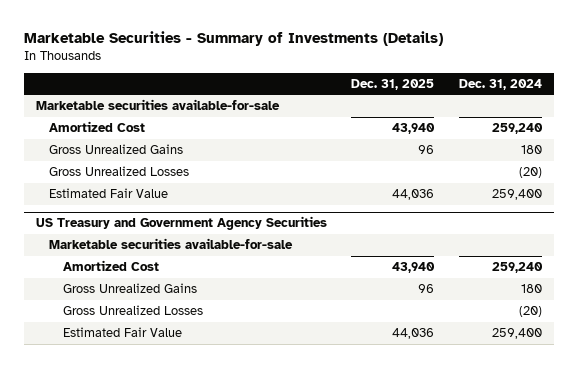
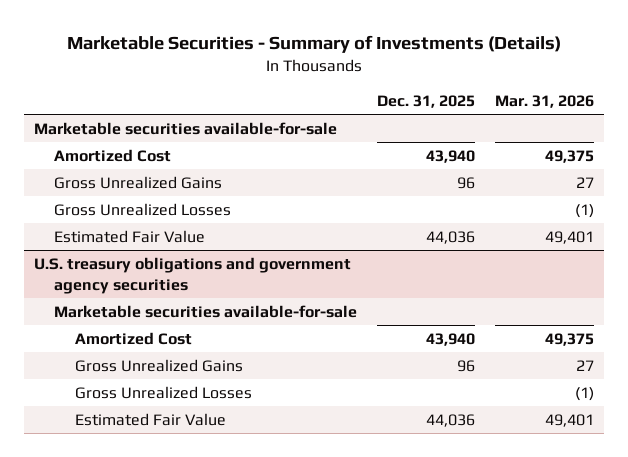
[458,78,542,90] Dec. 31, 2024 -> none
none -> [495,94,595,108] Mar. 31, 2026
[35,216,327,231] US Treasury and Government Agency Securities -> [33,256,351,294] U.S. treasury obligations and government agency securities

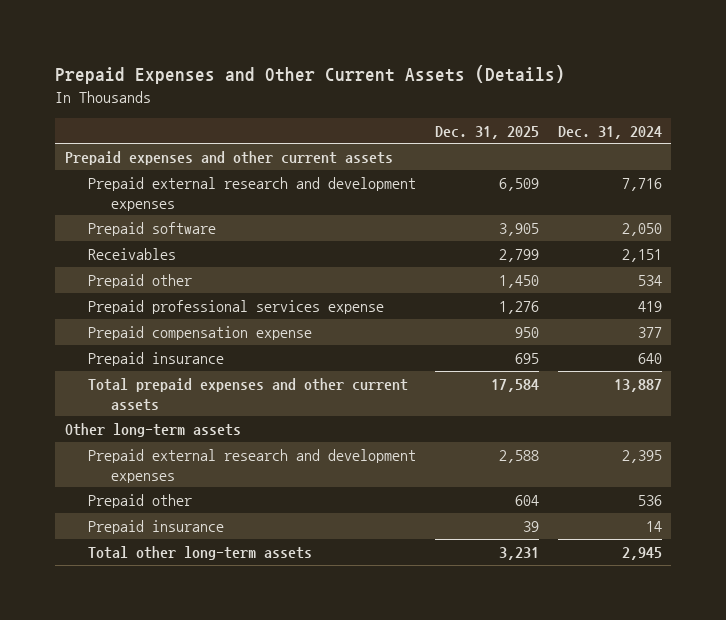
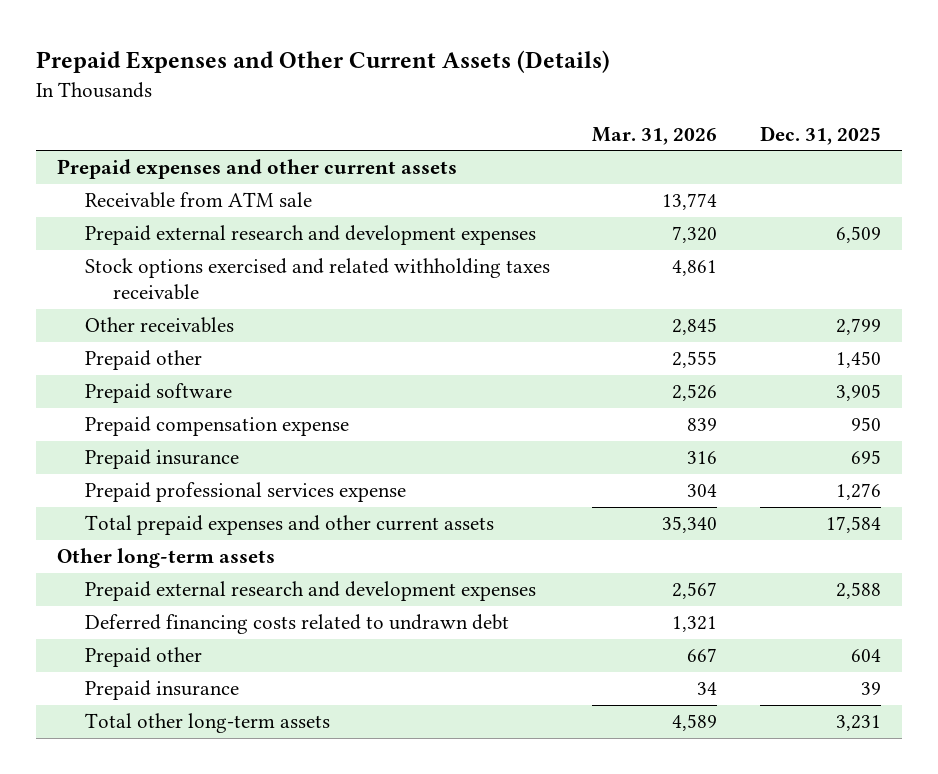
[557,125,662,139] Dec. 31, 2024 -> none
none -> [592,126,718,145] Mar. 31, 2026
none -> [85,192,313,209] Receivable from ATM sale
none -> [85,258,551,301] Stock options exercised and related withholding taxes receivable
[87,247,176,260] Receivables -> [85,317,235,334] Other receivables
[87,221,216,236] Prepaid software -> [85,383,233,404] Prepaid software
[87,299,384,314] Prepaid professional services expense -> [85,482,407,503] Prepaid professional services expense
none -> [85,614,510,635] Deferred financing costs related to undrawn debt

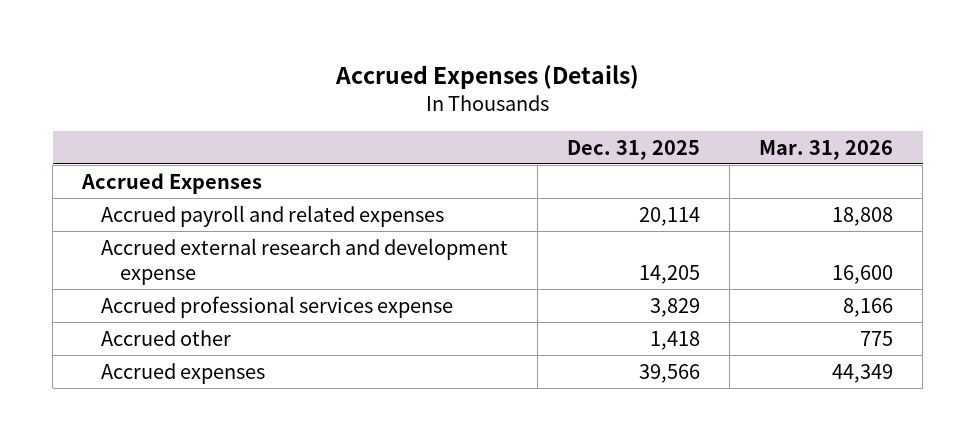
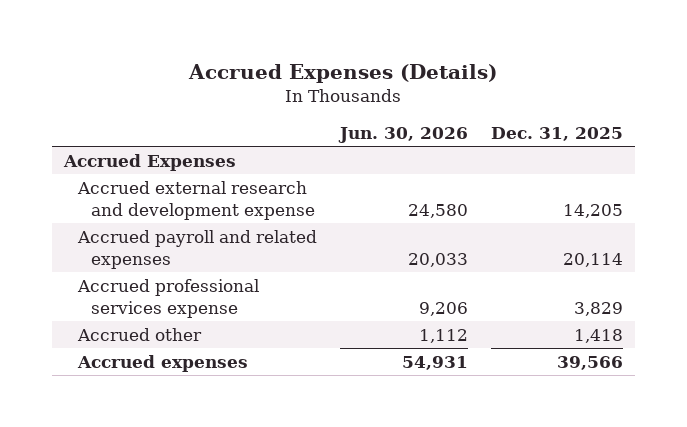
[759,139,894,160] Mar. 31, 2026 -> none
none -> [337,126,468,143] Jun. 30, 2026
[101,204,445,227] Accrued payroll and related expenses -> [76,229,317,269] Accrued payroll and related expenses

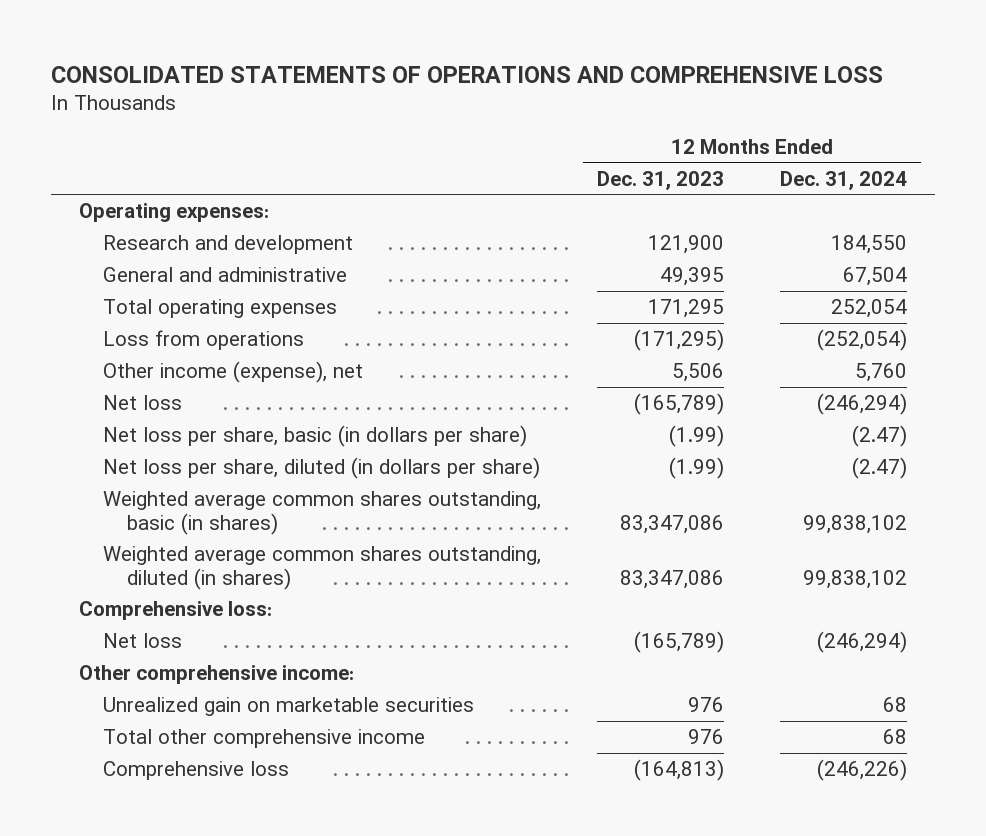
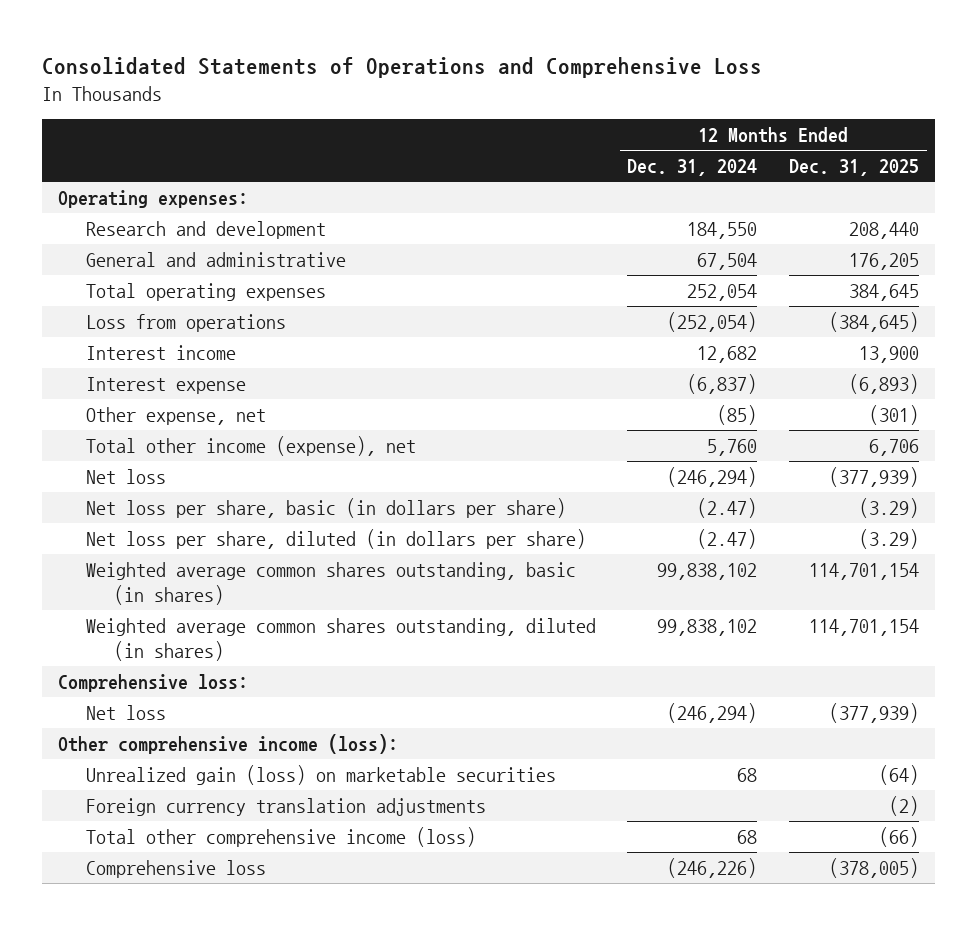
[51,65,884,83] CONSOLIDATED STATEMENTS OF OPERATIONS AND COMPREHENSIVE LOSS -> [41,56,762,78] Consolidated Statements of Operations and Comprehensive Loss
[597,170,725,190] Dec. 31, 2023 -> none
none -> [788,159,919,177] Dec. 31, 2025
none -> [85,344,236,360] Interest income
none -> [85,376,246,394] Interest expense
none -> [85,406,266,425] Other expense, net
[103,361,364,384] Other income (expense), net -> [85,435,416,456] Total other income (expense), net
[79,665,355,685] Other comprehensive income: -> [57,733,398,754] Other comprehensive income (loss):
[103,697,475,717] Unrealized gain on marketable securities -> [85,764,556,785] Unrealized gain (loss) on marketable securities
none -> [85,797,486,816] Foreign currency translation adjustments
[103,729,426,749] Total other comprehensive income -> [85,826,476,847] Total other comprehensive income (loss)

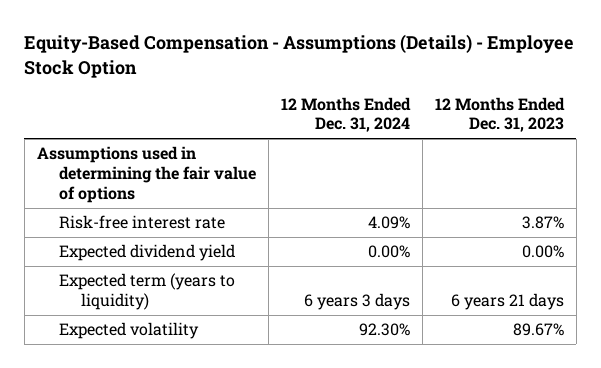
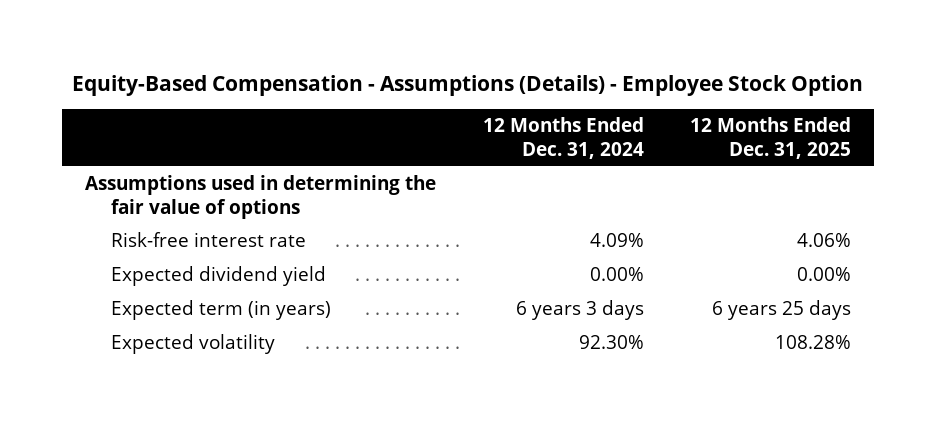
[434,96,565,133] 12 Months Ended Dec. 31, 2023 -> none
none -> [690,117,852,159] 12 Months Ended Dec. 31, 2025
[58,273,235,310] Expected term (years to liquidity) -> [110,300,331,321] Expected term (in years)

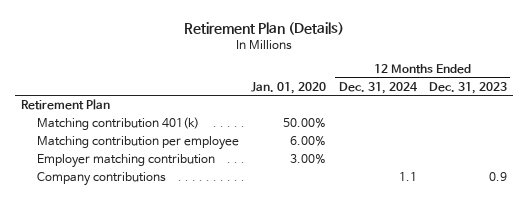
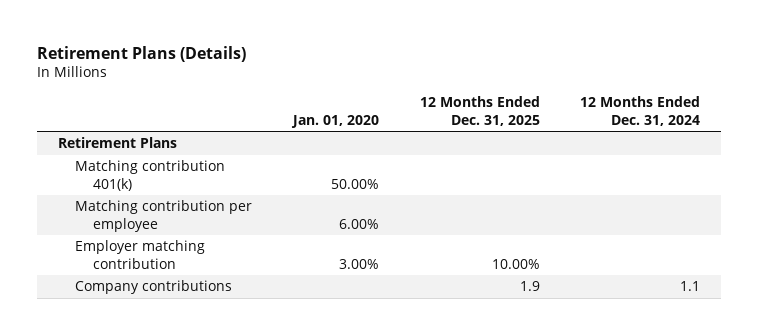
[184,21,345,35] Retirement Plan (Details) -> [37,45,247,62] Retirement Plans (Details)
[429,81,508,94] Dec. 31, 2023 -> none
none -> [419,96,540,126] 12 Months Ended Dec. 31, 2025
[21,98,111,110] Retirement Plan -> [57,137,177,149] Retirement Plans

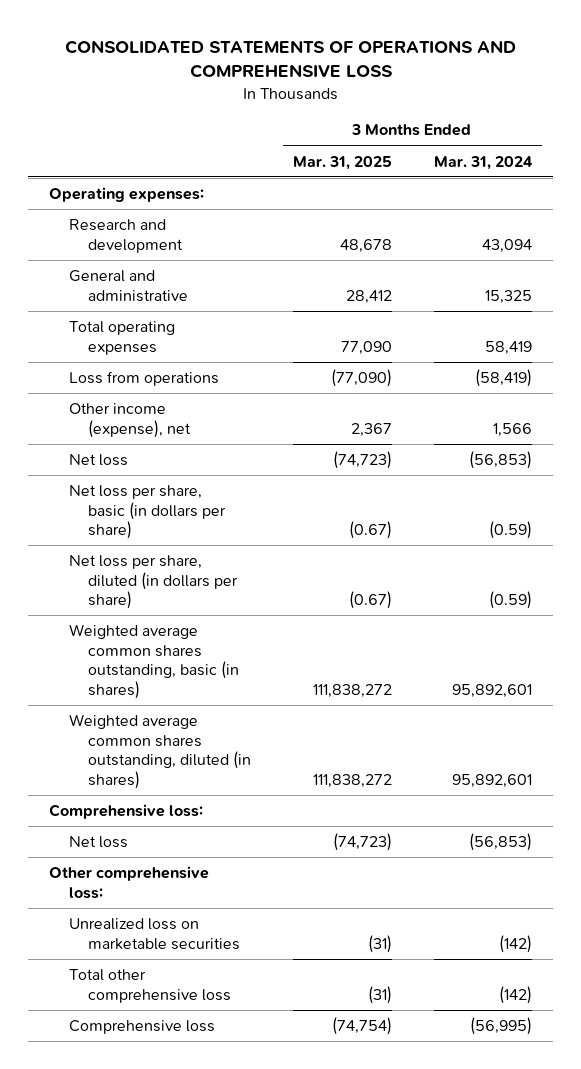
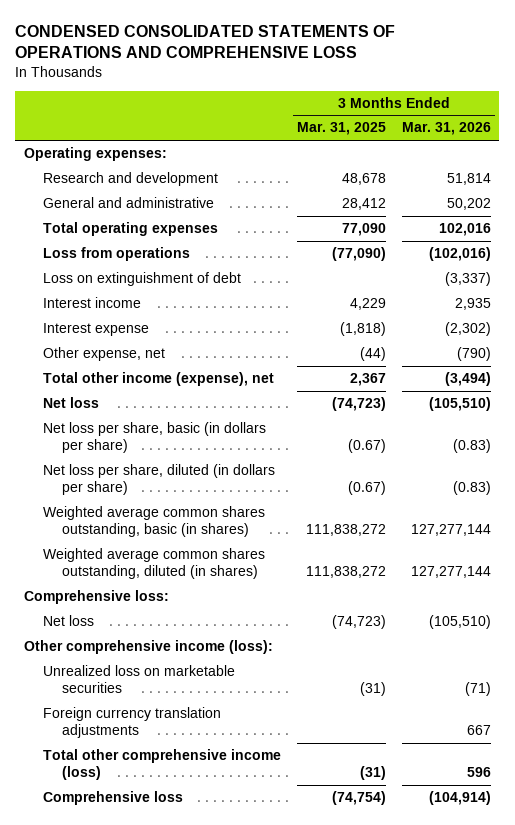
[64,39,516,79] CONSOLIDATED STATEMENTS OF OPERATIONS AND COMPREHENSIVE LOSS -> [15,24,396,59] CONDENSED CONSOLIDATED STATEMENTS OF OPERATIONS AND COMPREHENSIVE LOSS
[433,155,533,170] Mar. 31, 2024 -> none
none -> [402,122,492,136] Mar. 31, 2026
none -> [43,272,242,287] Loss on extinguishment of debt
none -> [43,297,142,309] Interest income
none -> [43,323,150,337] Interest expense
none -> [43,347,166,362] Other expense, net
[68,402,192,438] Other income (expense), net -> [43,372,275,387] Total other income (expense), net
[49,865,210,899] Other comprehensive loss: -> [23,640,273,655] Other comprehensive income (loss):
none -> [43,707,222,739] Foreign currency translation adjustments
[68,968,232,1003] Total other comprehensive loss -> [43,749,282,781] Total other comprehensive income (loss)

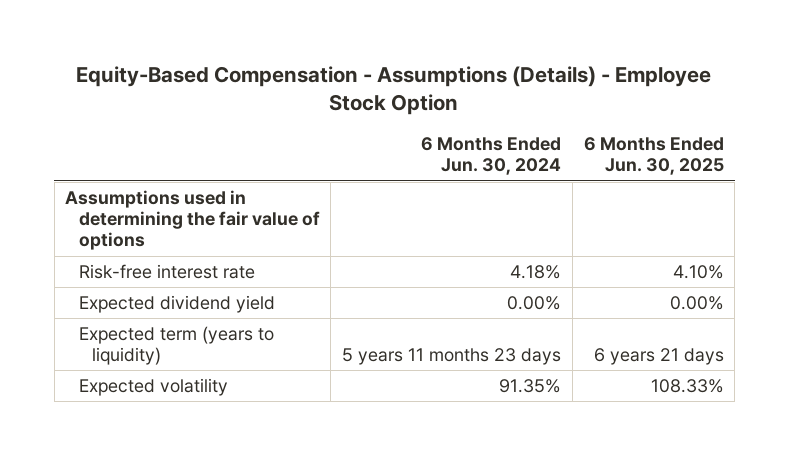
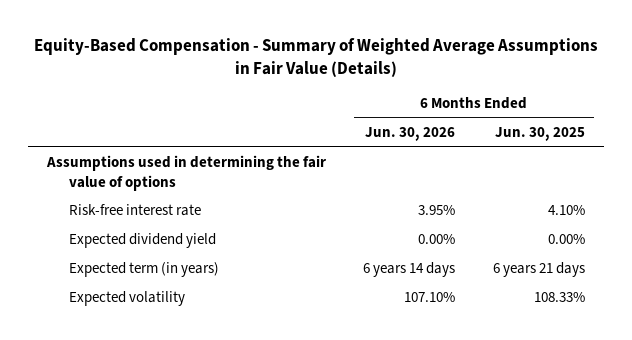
[76,66,712,116] Equity-Based Compensation - Assumptions (Details) - Employee Stock Option -> [33,38,598,78] Equity-Based Compensation - Summary of Weighted Average Assumptions in Fair Value (Details)
[421,137,562,176] 6 Months Ended Jun. 30, 2024 -> none
none -> [365,127,456,142] Jun. 30, 2026
[78,326,274,366] Expected term (years to liquidity) -> [68,262,219,278] Expected term (in years)

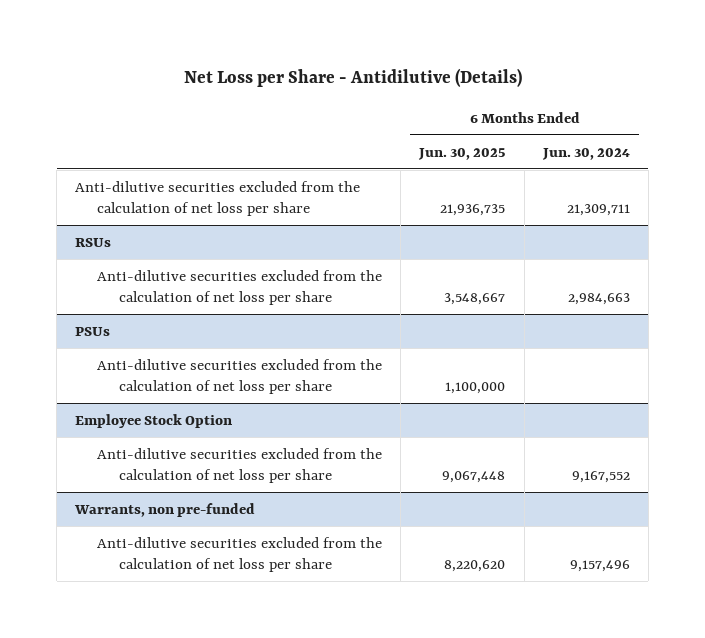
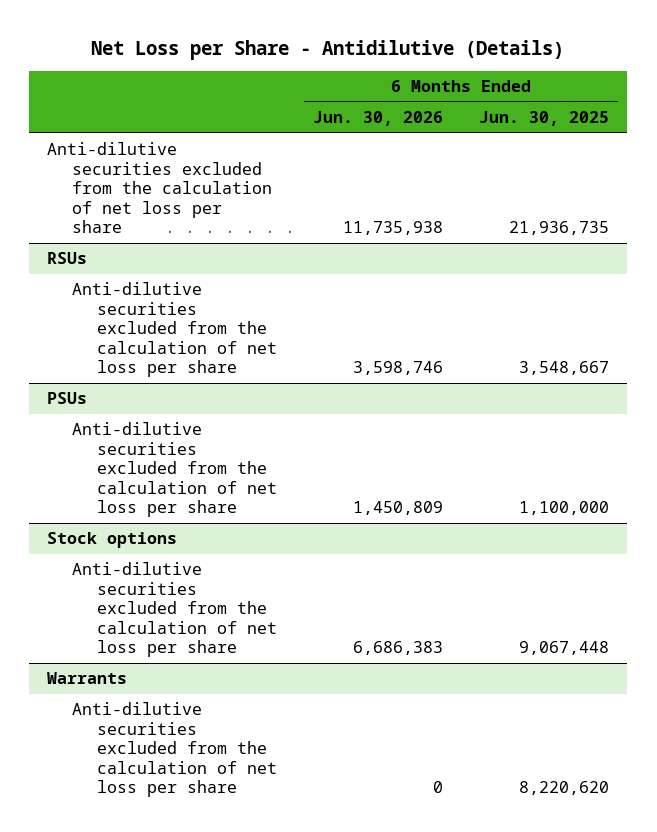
[541,147,630,160] Jun. 30, 2024 -> none
none -> [313,111,444,127] Jun. 30, 2026
[75,413,233,428] Employee Stock Option -> [47,532,178,549] Stock options
[74,502,256,517] Warrants, non pre-funded -> [47,672,128,685] Warrants

